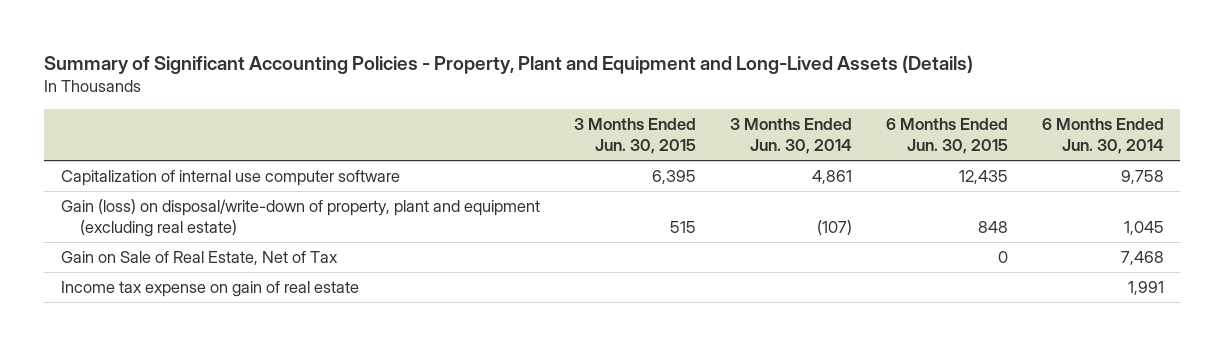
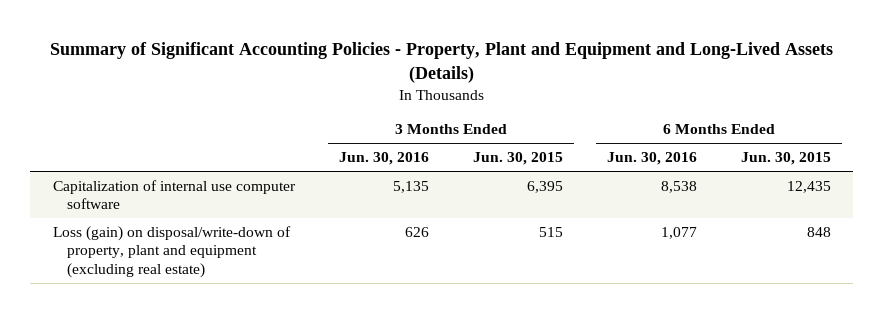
[729,117,852,154] 3 Months Ended Jun. 30, 2014 -> none
[1041,117,1164,154] 6 Months Ended Jun. 30, 2014 -> none
none -> [338,152,429,166] Jun. 30, 2016
none -> [606,152,697,166] Jun. 30, 2016
[61,251,339,266] Gain on Sale of Real Estate, Net of Tax -> none
[61,281,360,298] Income tax expense on gain of real estate -> none
[61,199,541,238] Gain (loss) on disposal/write-down of property, plant and equipment (excluding real estate) -> [52,225,291,278] Loss (gain) on disposal/write-down of property, plant and equipment (excluding real estate)

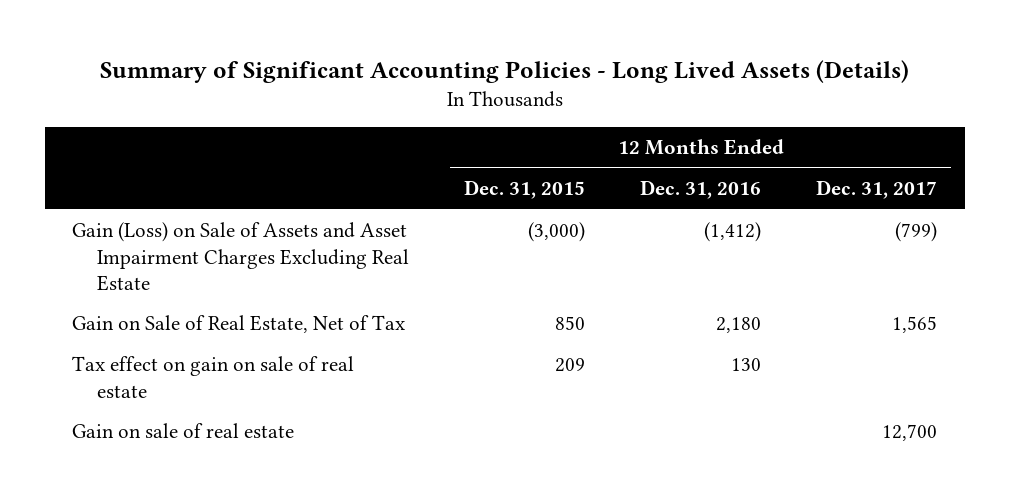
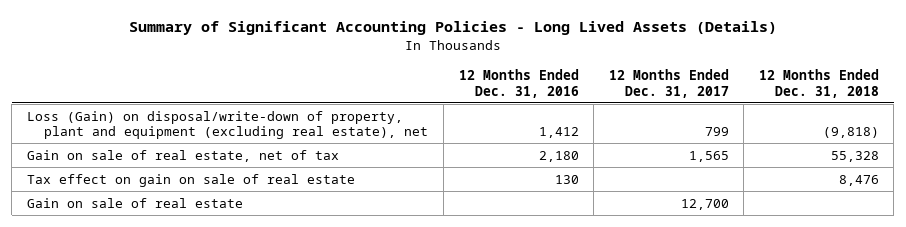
[464,180,586,200] Dec. 31, 2015 -> none
none -> [758,69,879,98] 12 Months Ended Dec. 31, 2018
[72,222,409,291] Gain (Loss) on Sale of Assets and Asset Impairment Charges Excluding Real Estate -> [26,110,429,140] Loss (Gain) on disposal/write-down of property, plant and equipment (excluding real estate), net
[704,222,762,243] (1,412) -> [538,127,579,139] 1,412
[895,222,938,243] (799) -> [704,127,729,137] 799
[72,315,406,334] Gain on Sale of Real Estate, Net of Tax -> [26,149,339,162] Gain on sale of real estate, net of tax

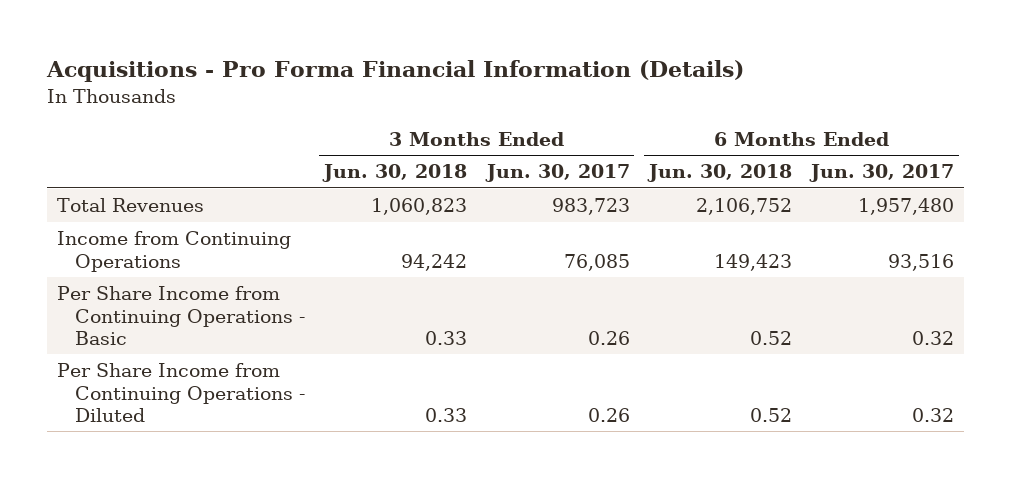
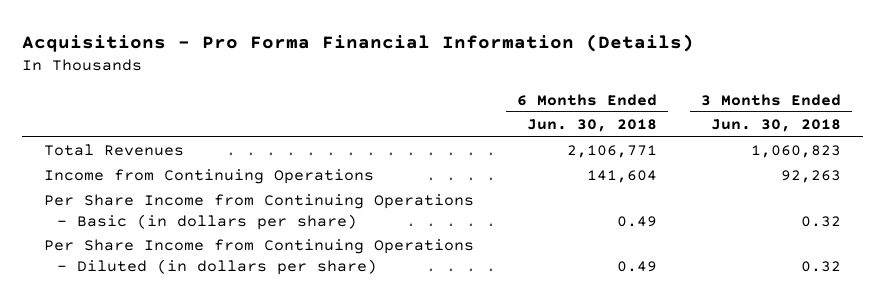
[484,164,630,183] Jun. 30, 2017 -> none
[809,164,955,183] Jun. 30, 2017 -> none
[696,198,793,216] 2,106,752 -> [567,145,658,159] 2,106,771
[401,253,468,271] 94,242 -> [781,170,842,184] 92,263
[714,253,793,271] 149,423 -> [587,170,658,184] 141,604
[56,286,305,346] Per Share Income from Continuing Operations - Basic -> [43,194,474,230] Per Share Income from Continuing Operations - Basic (in dollars per share)
[425,331,468,346] 0.33 -> [801,215,842,227] 0.32
[750,331,793,346] 0.52 -> [617,215,658,227] 0.49
[56,363,305,423] Per Share Income from Continuing Operations - Diluted -> [43,239,474,275] Per Share Income from Continuing Operations - Diluted (in dollars per share)
[425,408,468,423] 0.33 -> [801,260,842,272] 0.32
[750,408,793,423] 0.52 -> [617,260,658,272] 0.49

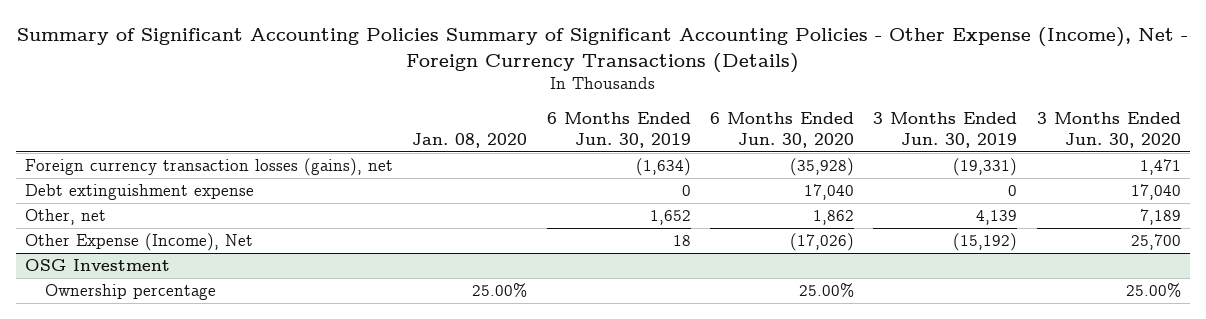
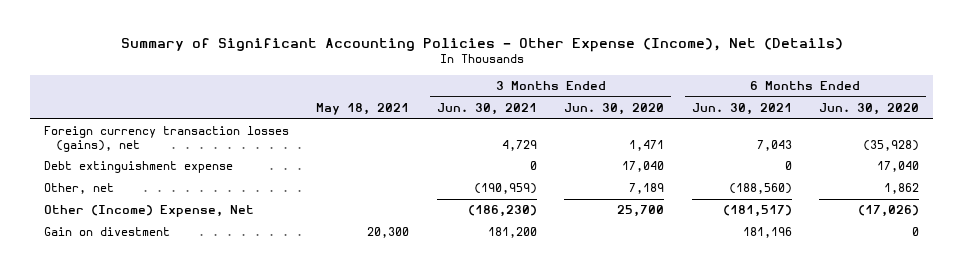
[16,27,1188,73] Summary of Significant Accounting Policies Summary of Significant Accounting Policies - Other Expense (Income), Net - Foreign Currency Transactions (Details) -> [120,37,843,52] Summary of Significant Accounting Policies - Other Expense (Income), Net (Details)
[412,133,528,149] Jan. 08, 2020 -> none
[546,112,691,149] 6 Months Ended Jun. 30, 2019 -> none
[873,112,1018,149] 3 Months Ended Jun. 30, 2019 -> none
none -> [316,103,410,116] May 18, 2021
none -> [436,103,537,116] Jun. 30, 2021
none -> [691,103,792,116] Jun. 30, 2021
[25,259,171,272] OSG Investment -> none
[44,284,216,301] Ownership percentage -> none
[25,233,254,252] Other Expense (Income), Net -> [43,205,254,218] Other (Income) Expense, Net
none -> [43,227,170,237] Gain on divestment

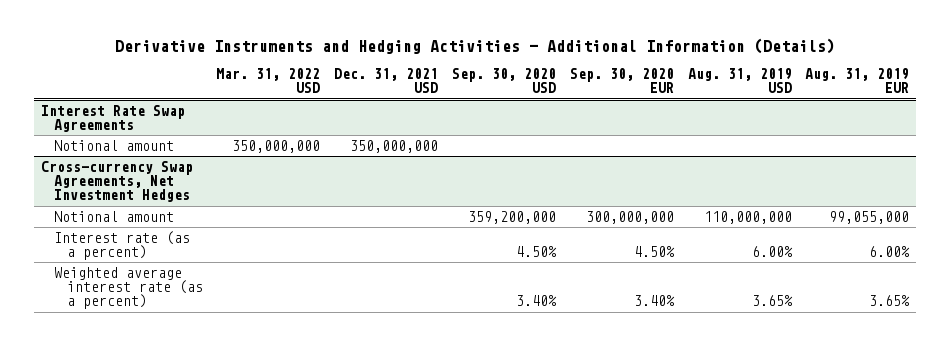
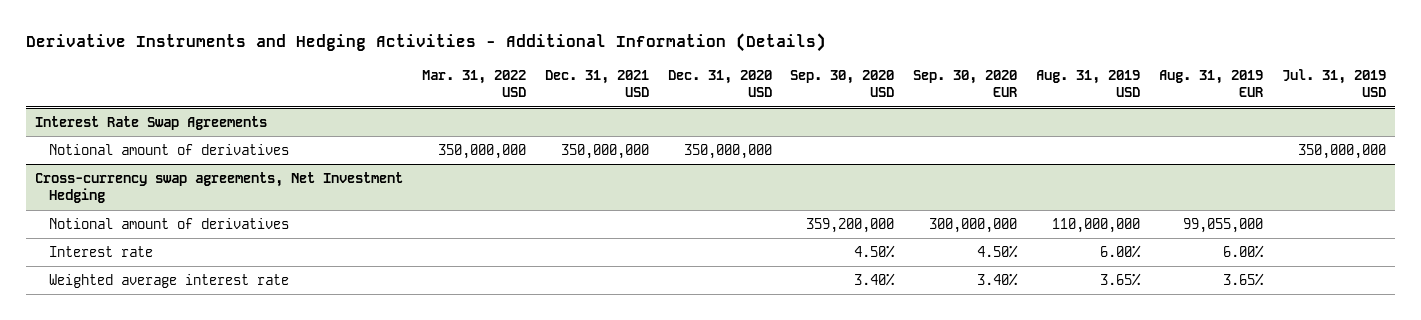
none -> [667,70,772,98] Dec. 31, 2020 USD
none -> [1281,69,1386,98] Jul. 31, 2019 USD
[53,139,174,151] Notional amount -> [48,144,289,156] Notional amount of derivatives
[40,160,193,203] Cross-currency Swap Agreements, Net Investment Hedges -> [35,172,404,204] Cross-currency swap agreements, Net Investment Hedging
[53,210,174,222] Notional amount -> [48,218,289,230] Notional amount of derivatives
[53,230,190,261] Interest rate (as a percent) -> [48,246,153,258] Interest rate
[53,266,203,310] Weighted average interest rate (as a percent) -> [48,274,289,289] Weighted average interest rate

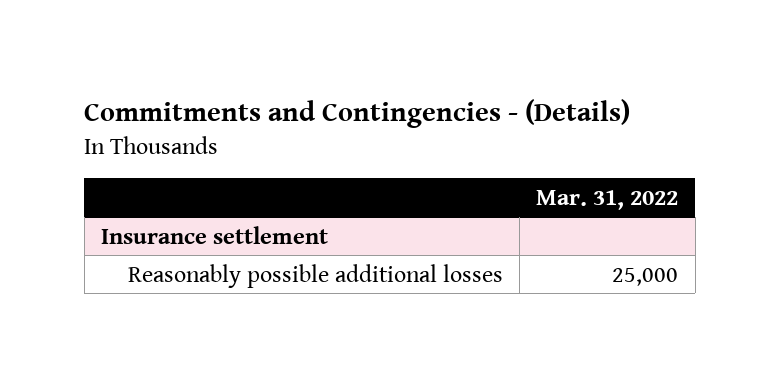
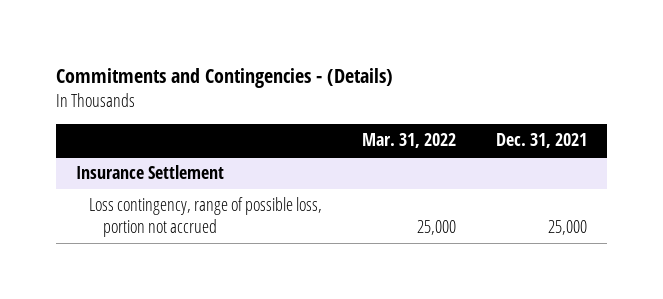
none -> [495,133,587,149] Dec. 31, 2021
[101,225,329,244] Insurance settlement -> [75,165,224,180] Insurance Settlement
[127,263,503,288] Reasonably possible additional losses -> [89,197,323,237] Loss contingency, range of possible loss, portion not accrued

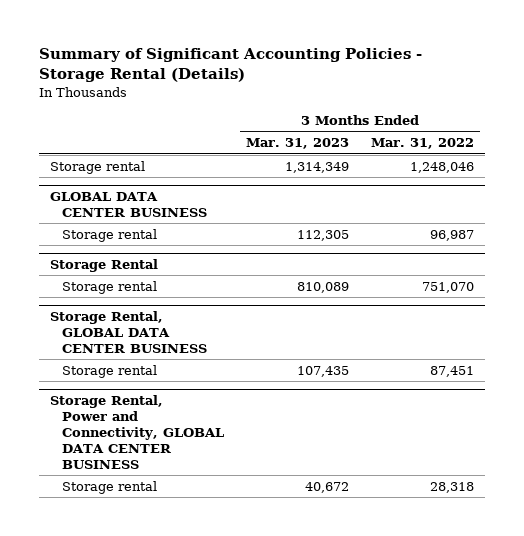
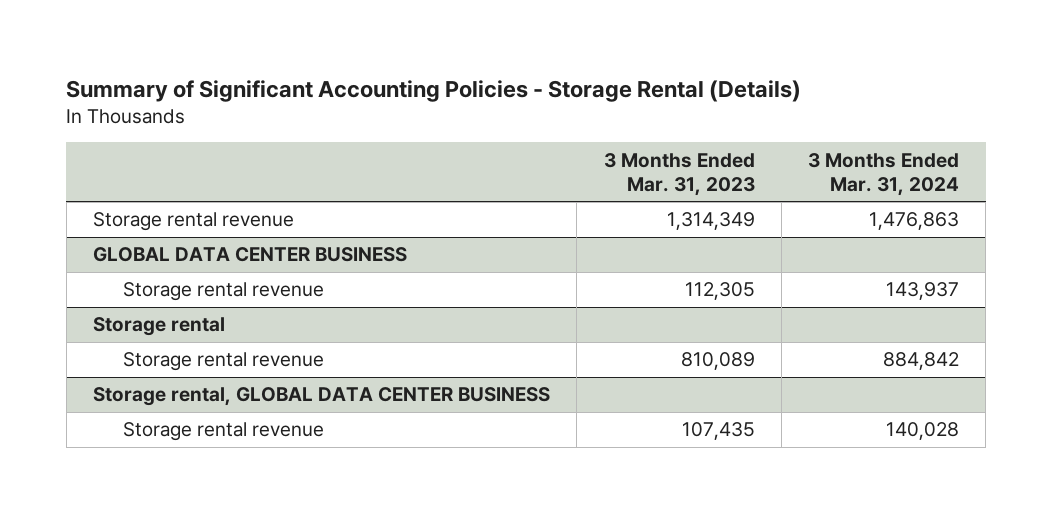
[371,138,475,150] Mar. 31, 2022 -> none
none -> [807,152,959,196] 3 Months Ended Mar. 31, 2024
[50,160,146,174] Storage rental -> [93,212,295,232] Storage rental revenue
[50,394,224,470] Storage Rental, Power and Connectivity, GLOBAL DATA CENTER BUSINESS -> none
[61,480,157,494] Storage rental -> none
[61,228,157,242] Storage rental -> [122,282,324,302] Storage rental revenue
[50,258,159,272] Storage Rental -> [93,317,226,337] Storage rental
[61,280,157,294] Storage rental -> [122,352,324,372] Storage rental revenue
[50,310,207,353] Storage Rental, GLOBAL DATA CENTER BUSINESS -> [93,387,551,407] Storage rental, GLOBAL DATA CENTER BUSINESS
[61,364,157,378] Storage rental -> [122,422,324,442] Storage rental revenue

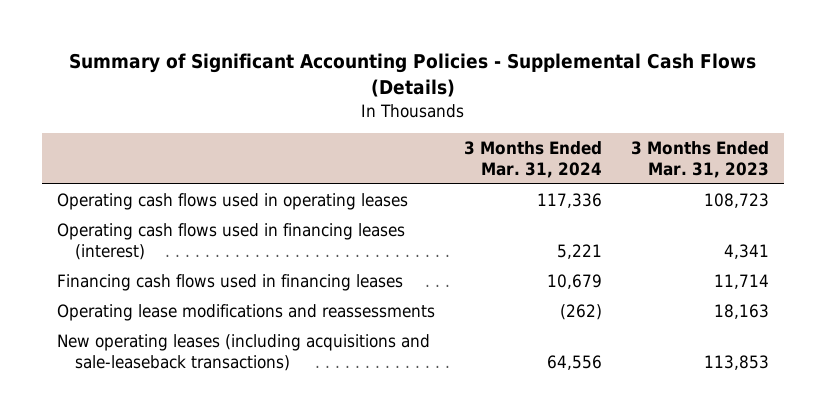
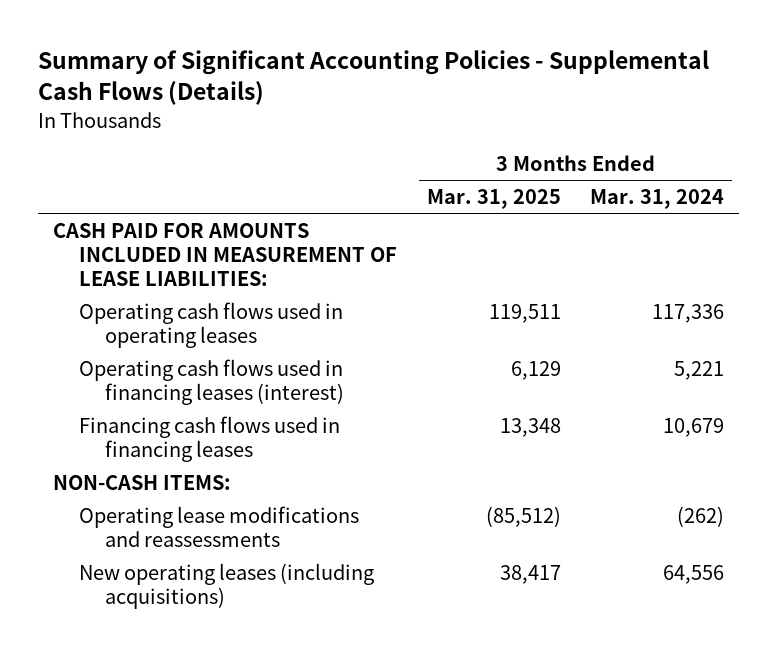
[631,141,770,179] 3 Months Ended Mar. 31, 2023 -> none
none -> [426,189,561,210] Mar. 31, 2025
none -> [52,222,398,287] CASH PAID FOR AMOUNTS INCLUDED IN MEASUREMENT OF LEASE LIABILITIES:
none -> [52,474,231,490] NON-CASH ITEMS:
[57,333,431,371] New operating leases (including acquisitions and sale-leaseback transactions) -> [79,562,375,609] New operating leases (including acquisitions)

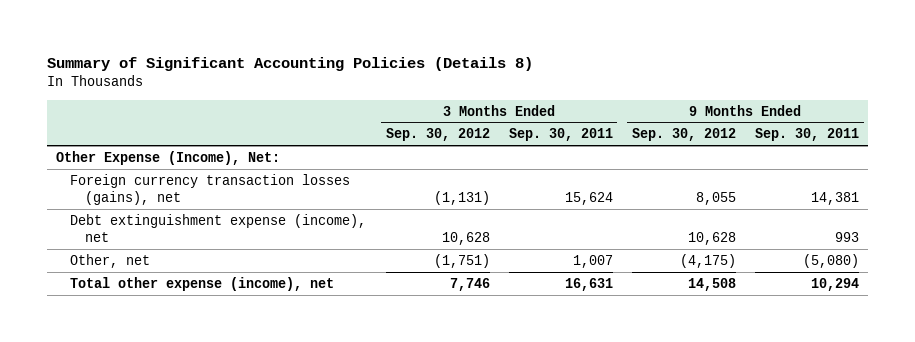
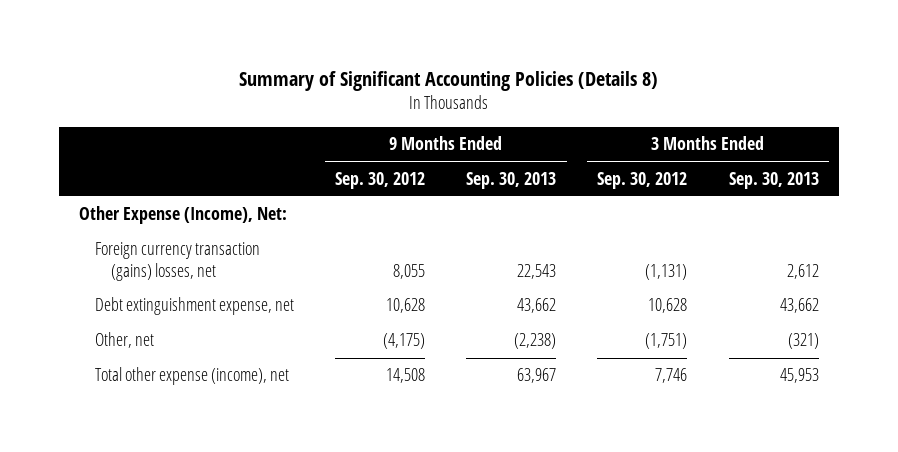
[508,128,613,142] Sep. 30, 2011 -> none
[754,128,859,142] Sep. 30, 2011 -> none
none -> [466,171,557,189] Sep. 30, 2013
none -> [728,171,819,189] Sep. 30, 2013
[70,173,351,205] Foreign currency transaction losses (gains), net -> [95,242,261,281] Foreign currency transaction (gains) losses, net
[70,213,367,242] Debt extinguishment expense (income), net -> [95,297,295,316] Debt extinguishment expense, net

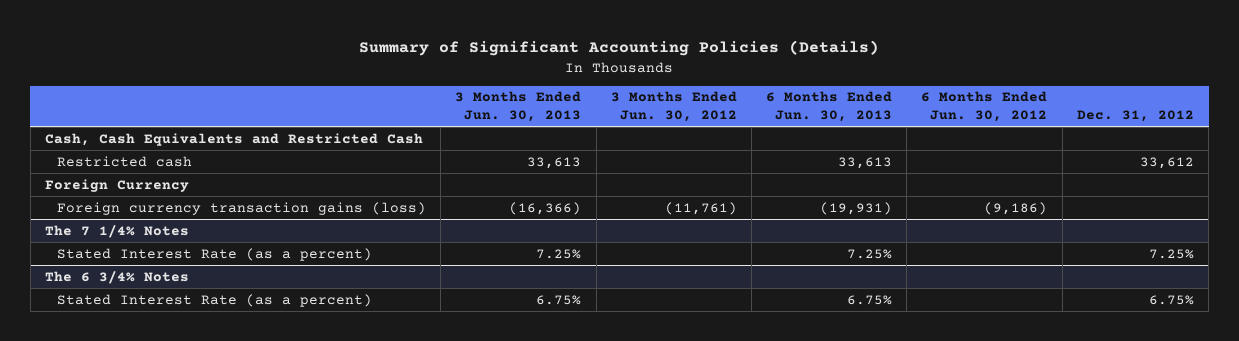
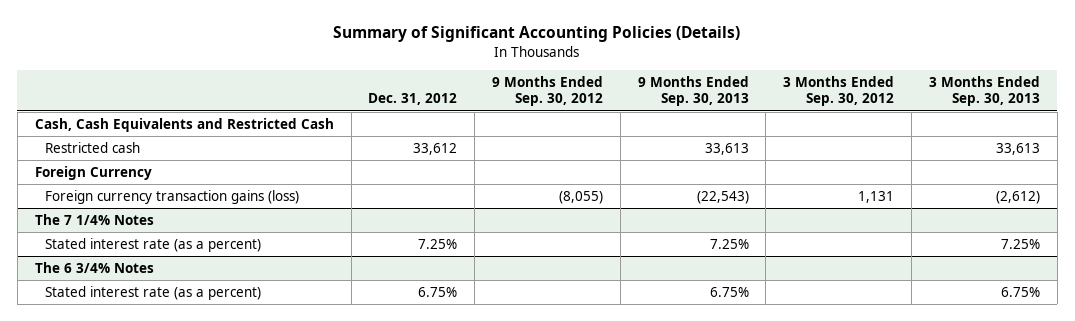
[455,91,582,122] 3 Months Ended Jun. 30, 2013 -> none
[610,91,737,122] 3 Months Ended Jun. 30, 2012 -> none
[766,91,893,122] 6 Months Ended Jun. 30, 2013 -> none
[921,91,1048,122] 6 Months Ended Jun. 30, 2012 -> none
none -> [491,76,603,107] 9 Months Ended Sep. 30, 2012
none -> [637,76,749,107] 9 Months Ended Sep. 30, 2013
none -> [783,76,895,107] 3 Months Ended Sep. 30, 2012
none -> [928,76,1040,107] 3 Months Ended Sep. 30, 2013
[56,247,372,261] Stated Interest Rate (as a percent) -> [44,237,261,252] Stated interest rate (as a percent)
[56,293,372,307] Stated Interest Rate (as a percent) -> [44,285,261,300] Stated interest rate (as a percent)

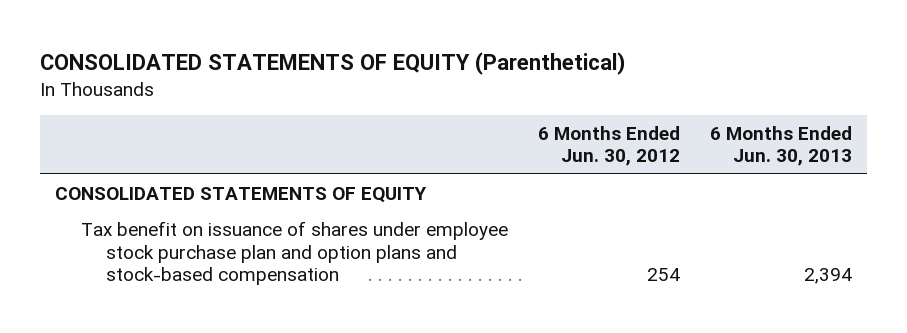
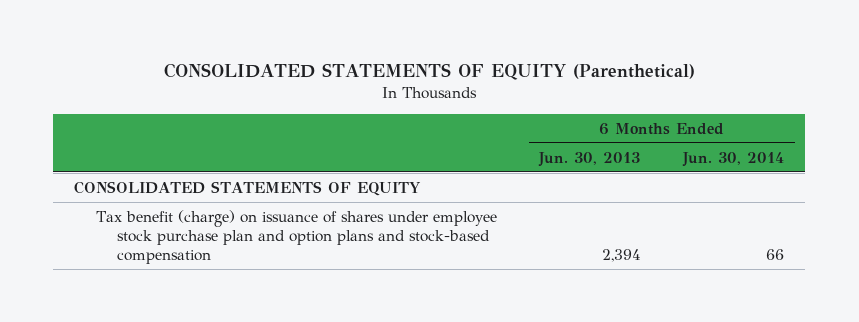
[537,125,680,167] 6 Months Ended Jun. 30, 2012 -> none
none -> [682,151,785,167] Jun. 30, 2014
[80,220,508,286] Tax benefit on issuance of shares under employee stock purchase plan and option plans and stock-based compensation -> [95,209,497,265] Tax benefit (charge) on issuance of shares under employee stock purchase plan and option plans and stock-based compensation

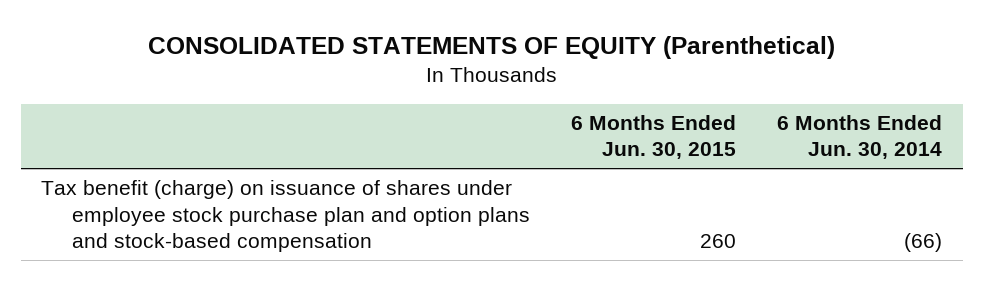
[538,151,641,167] Jun. 30, 2013 -> none
none -> [571,114,737,160] 6 Months Ended Jun. 30, 2015
[74,180,422,196] CONSOLIDATED STATEMENTS OF EQUITY -> none
[766,249,785,261] 66 -> [904,233,943,253] (66)

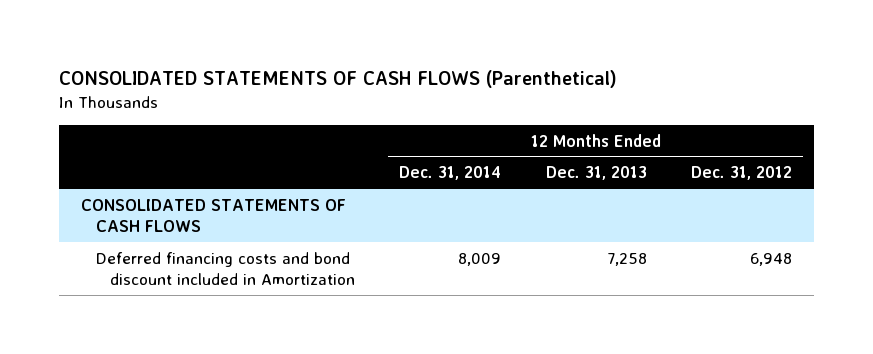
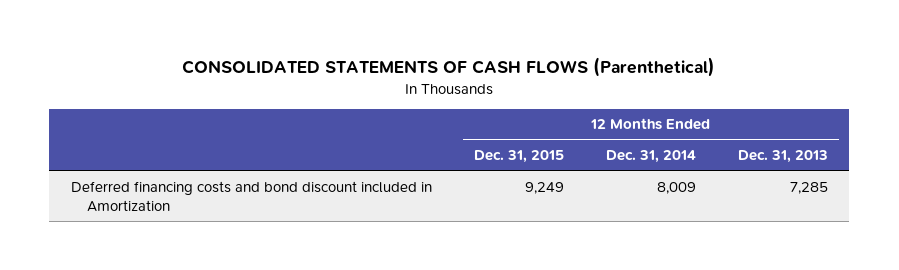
[690,166,792,181] Dec. 31, 2012 -> none
none -> [473,149,564,163] Dec. 31, 2015
[80,198,346,233] CONSOLIDATED STATEMENTS OF CASH FLOWS -> none
[607,252,647,266] 7,258 -> [790,181,829,194] 7,285

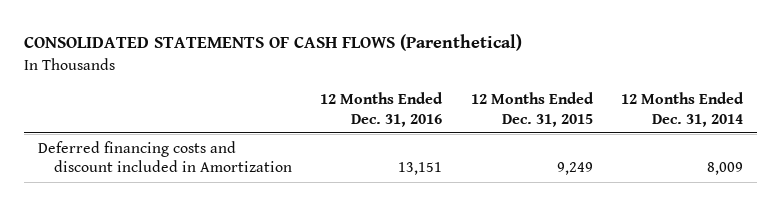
[738,149,829,163] Dec. 31, 2013 -> none
none -> [320,92,444,127] 12 Months Ended Dec. 31, 2016
[70,180,432,212] Deferred financing costs and bond discount included in Amortization -> [38,140,293,173] Deferred financing costs and discount included in Amortization

